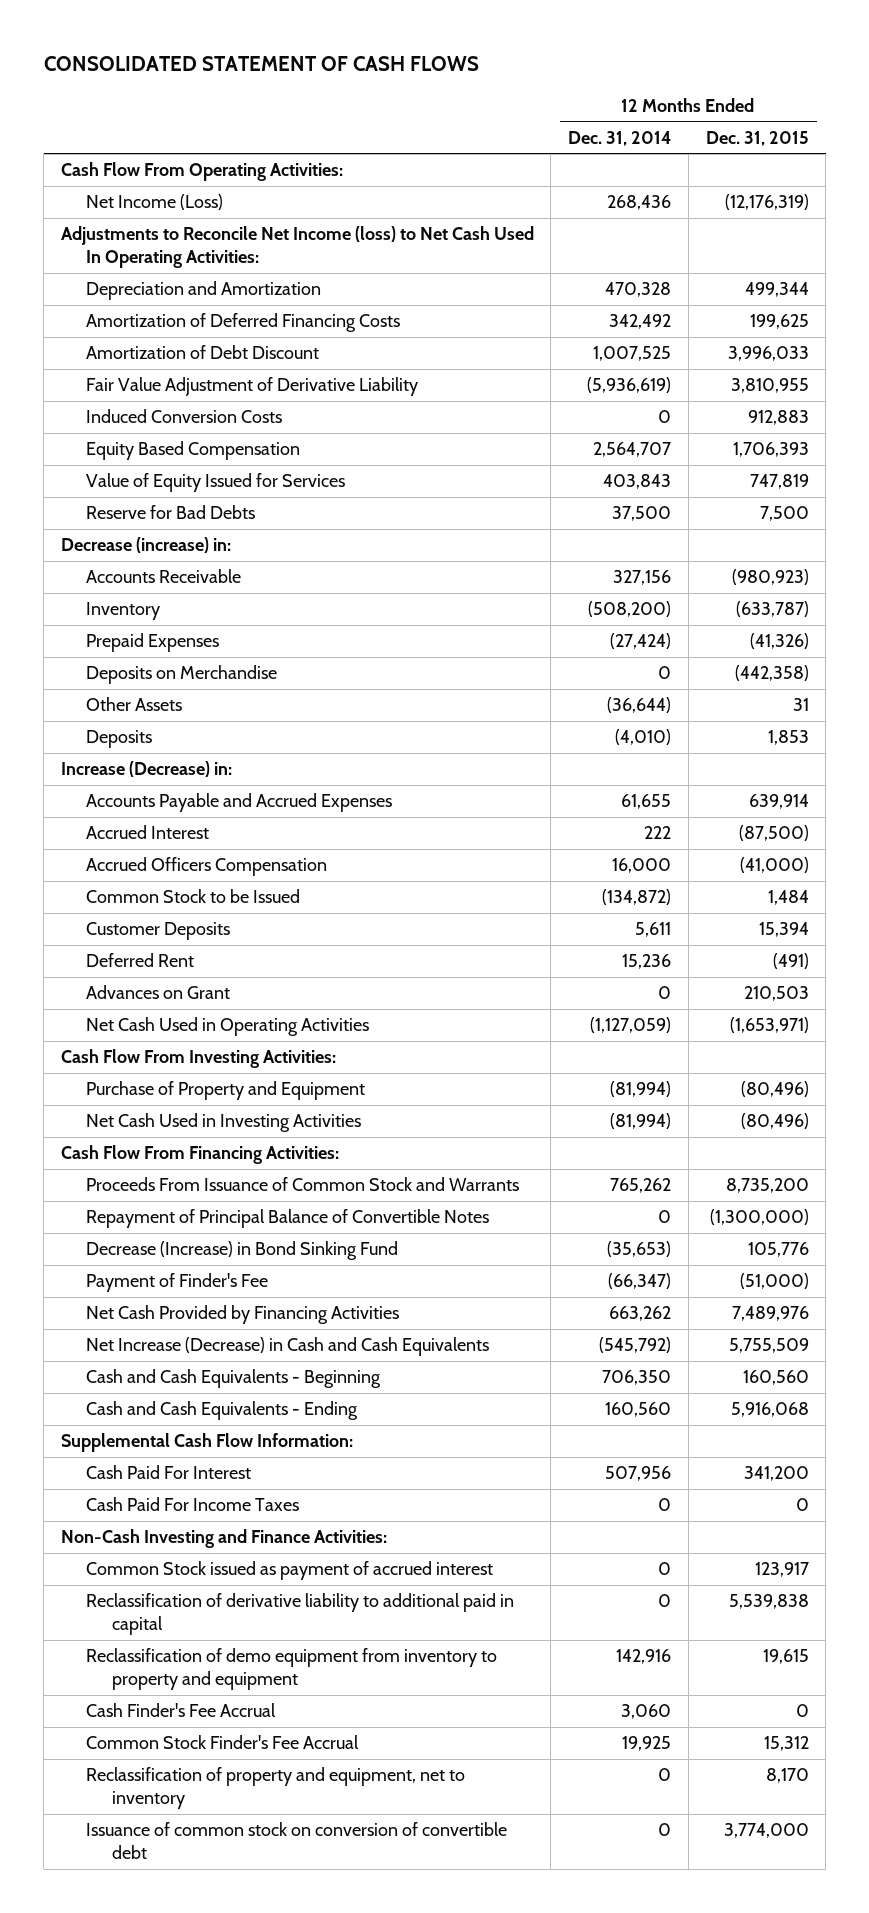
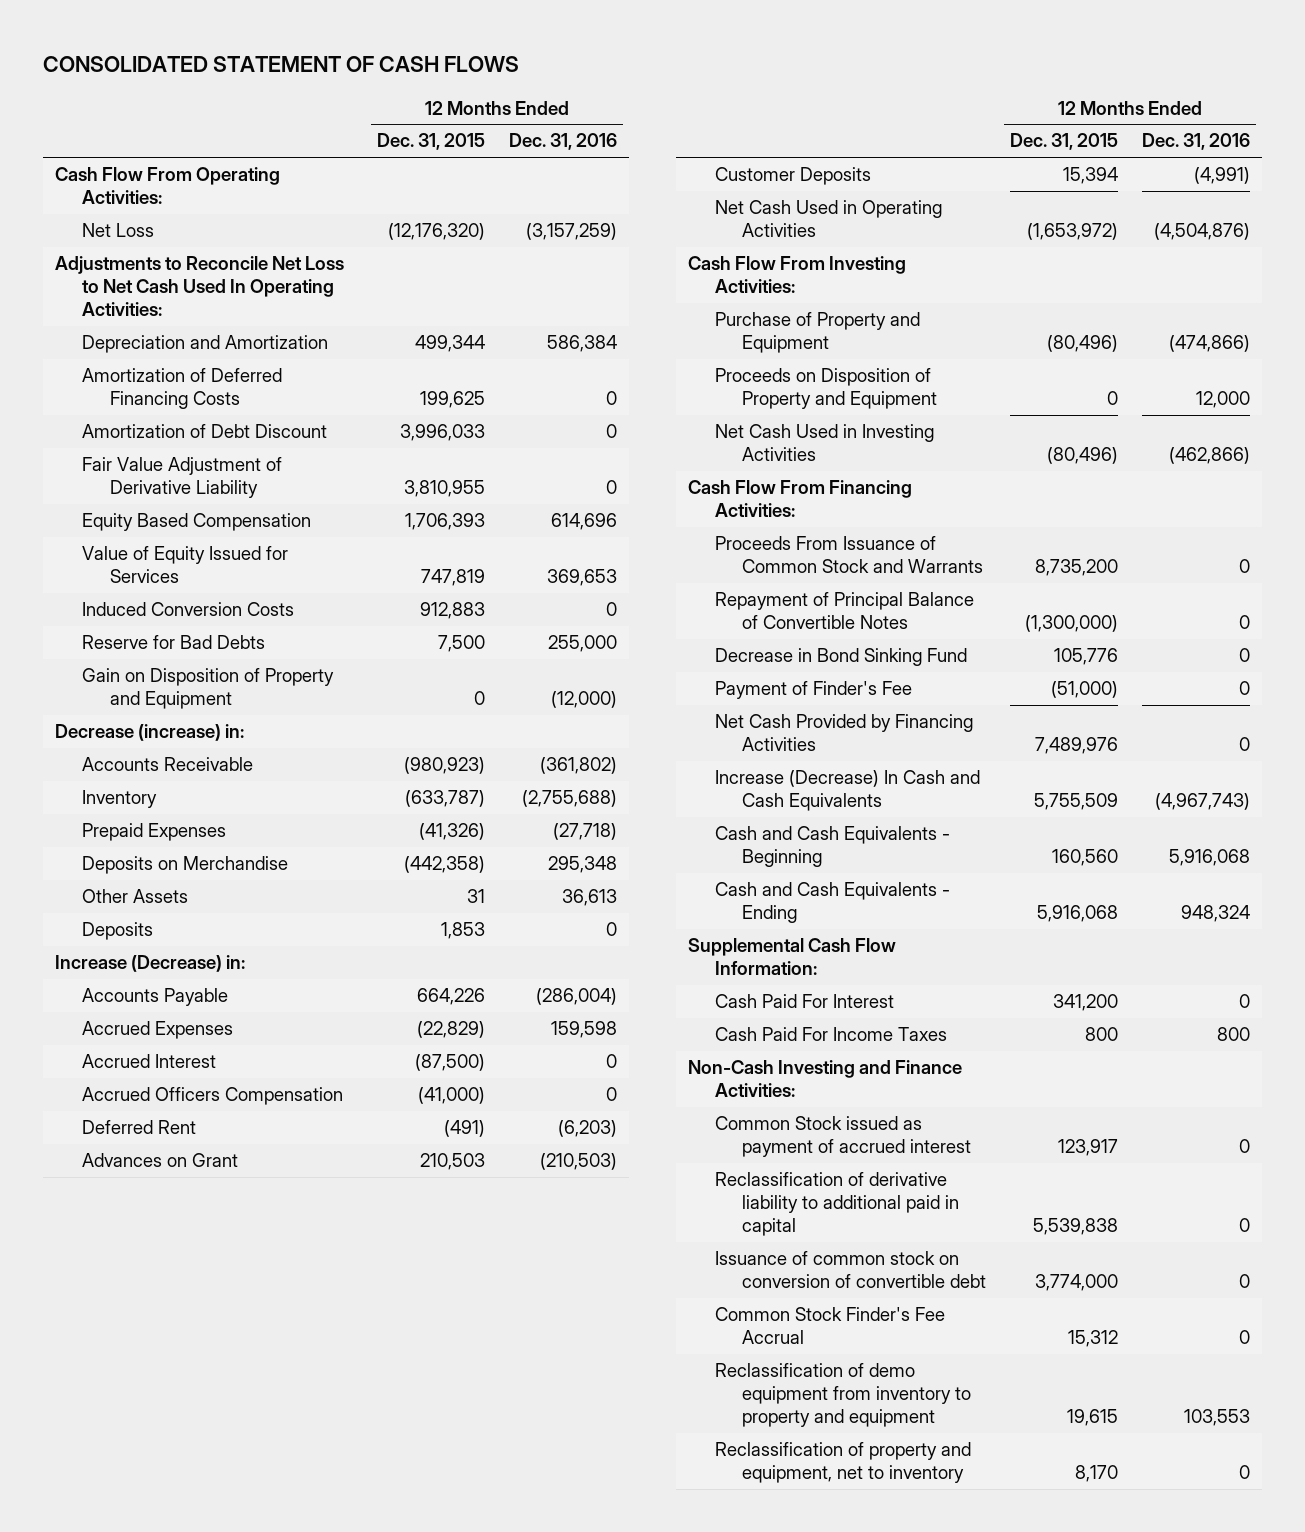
[568,130,672,146] Dec. 31, 2014 -> none
none -> [509,133,618,151] Dec. 31, 2016
[86,194,224,211] Net Income (Loss) -> [82,223,155,238] Net Loss
[724,194,809,211] (12,176,319) -> [388,223,486,241] (12,176,320)
[60,226,534,269] Adjustments to Reconcile Net Income (loss) to Net Cash Used In Operating Activities: -> [55,256,345,317] Adjustments to Reconcile Net Loss to Net Cash Used In Operating Activities:
[86,409,283,424] Induced Conversion Costs -> [82,602,295,617] Induced Conversion Costs
none -> [82,668,335,710] Gain on Disposition of Property and Equipment
[86,793,393,813] Accounts Payable and Accrued Expenses -> none
none -> [82,988,229,1007] Accounts Payable
none -> [82,1021,234,1040] Accrued Expenses
[86,889,301,904] Common Stock to be Issued -> none
[86,922,231,941] Customer Deposits -> [714,167,871,186] Customer Deposits
[729,1017,809,1034] (1,653,971) -> [1026,223,1118,241] (1,653,972)
none -> [714,368,938,410] Proceeds on Disposition of Property and Equipment
[86,1241,399,1261] Decrease (Increase) in Bond Sinking Fund -> [714,648,967,667] Decrease in Bond Sinking Fund
[86,1337,490,1357] Net Increase (Decrease) in Cash and Cash Equivalents -> [714,770,980,812] Increase (Decrease) In Cash and Cash Equivalents
[795,1498,809,1512] 0 -> [1084,1027,1118,1042] 800
[86,1703,277,1718] Cash Finder's Fee Accrual -> none
[86,1822,508,1860] Issuance of common stock on conversion of convertible debt -> [714,1251,987,1289] Issuance of common stock on conversion of convertible debt
[86,1648,498,1691] Reclassification of demo equipment from inventory to property and equipment -> [714,1363,972,1428] Reclassification of demo equipment from inventory to property and equipment

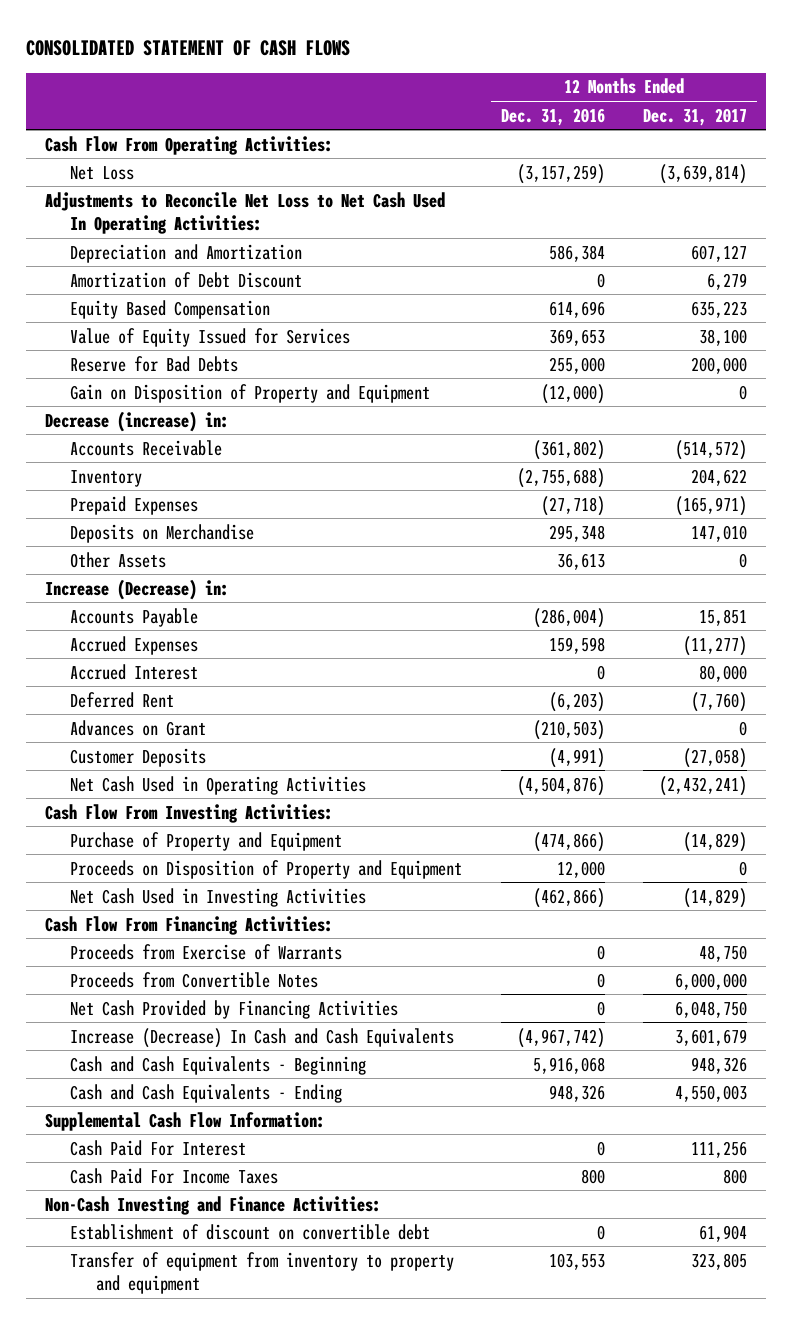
[377,133,486,151] Dec. 31, 2015 -> none
none -> [642,107,747,126] Dec. 31, 2017
[82,368,283,410] Amortization of Deferred Financing Costs -> none
[82,457,283,499] Fair Value Adjustment of Derivative Liability -> none
[82,602,295,617] Induced Conversion Costs -> none
[82,922,154,941] Deposits -> none
[82,1087,344,1106] Accrued Officers Compensation -> none
[714,536,984,574] Proceeds From Issuance of Common Stock and Warrants -> none
[714,592,974,630] Repayment of Principal Balance of Convertible Notes -> none
[714,648,967,667] Decrease in Bond Sinking Fund -> none
[714,681,912,700] Payment of Finder's Fee -> none
none -> [70,943,343,960] Proceeds from Exercise of Warrants
none -> [70,971,319,988] Proceeds from Convertible Notes
[1154,793,1250,811] (4,967,743) -> [516,1027,605,1048] (4,967,742)
[1180,905,1250,923] 948,324 -> [548,1084,605,1102] 948,326
[714,1116,972,1158] Common Stock issued as payment of accrued interest -> none
[714,1172,960,1237] Reclassification of derivative liability to additional paid in capital -> none
[714,1251,987,1289] Issuance of common stock on conversion of convertible debt -> none
[714,1307,945,1345] Common Stock Finder's Fee Accrual -> none
[714,1442,971,1484] Reclassification of property and equipment, net to inventory -> none
none -> [70,1223,431,1240] Establishment of discount on convertible debt
[714,1363,972,1428] Reclassification of demo equipment from inventory to property and equipment -> [70,1251,455,1294] Transfer of equipment from inventory to property and equipment

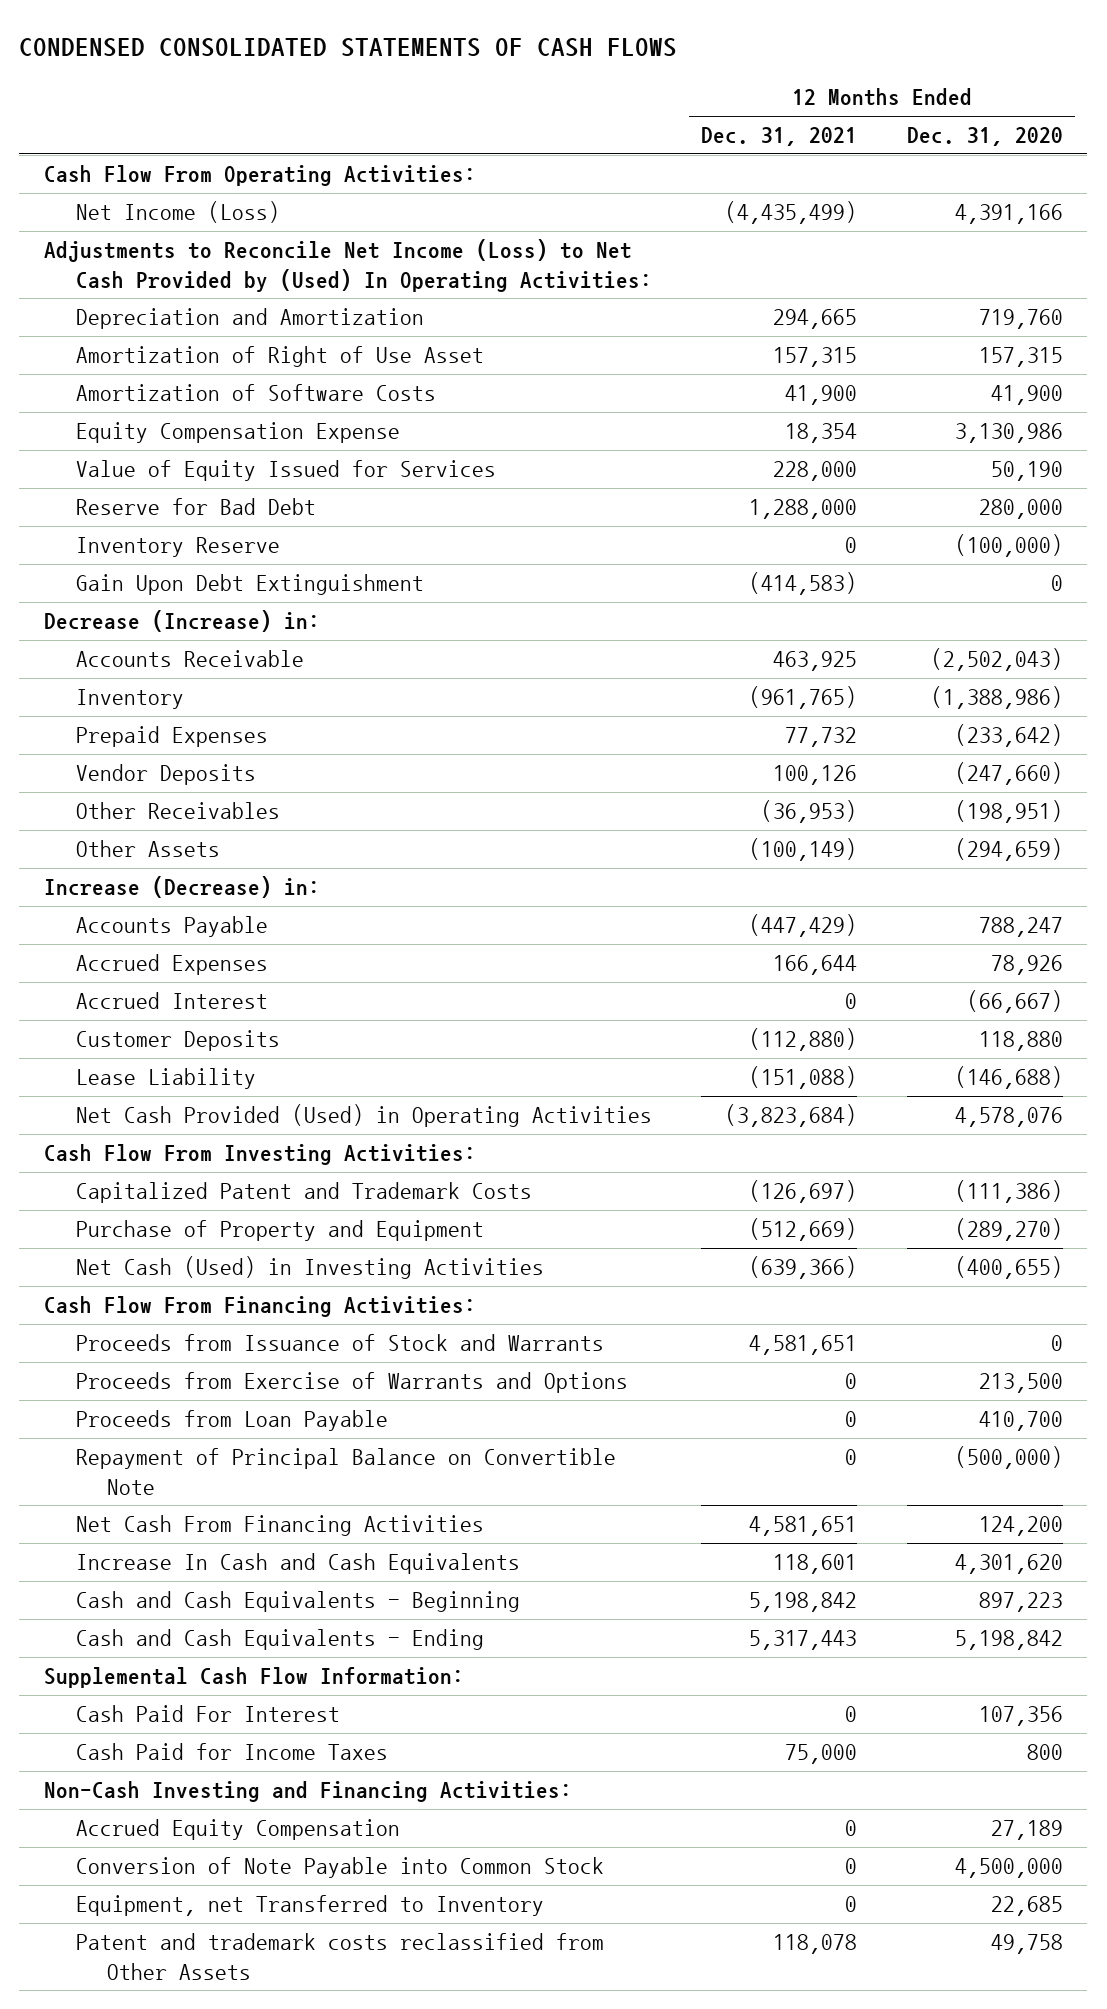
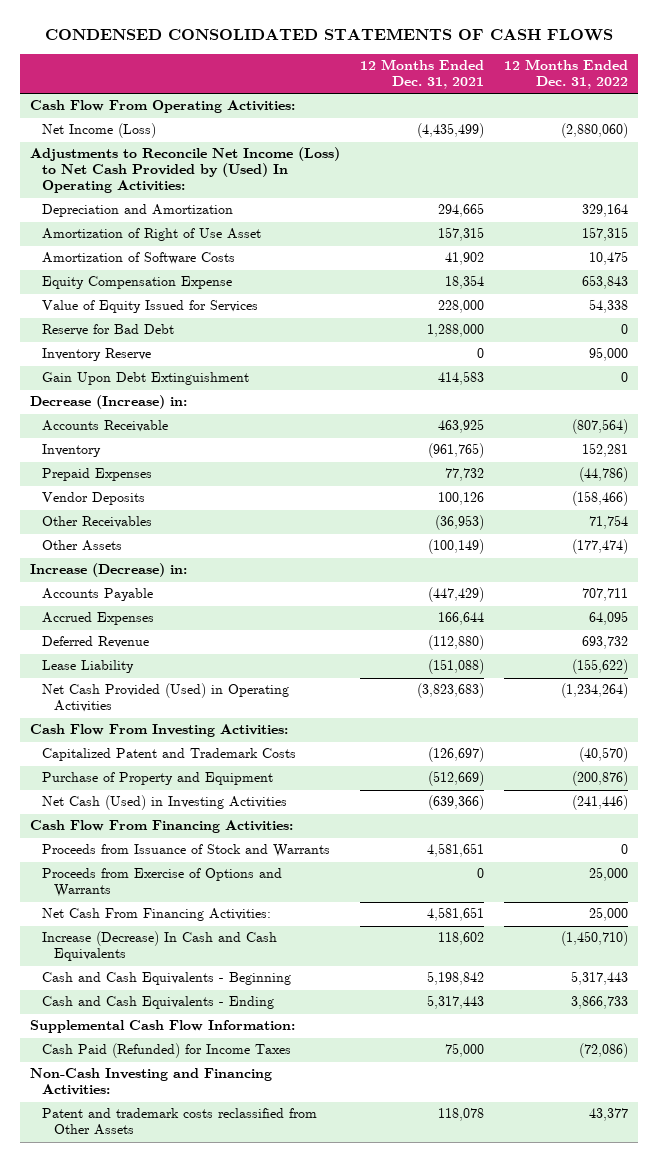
[906,127,1063,147] Dec. 31, 2020 -> none
none -> [504,59,629,90] 12 Months Ended Dec. 31, 2022
[785,385,858,406] 41,900 -> [444,252,484,266] 41,902
[749,572,858,596] (414,583) -> [437,371,484,386] 414,583
[75,992,268,1010] Accrued Interest -> none
[75,1030,280,1052] Customer Deposits -> [41,636,149,649] Deferred Revenue
[725,1104,858,1128] (3,823,684) -> [416,683,484,699] (3,823,683)
[75,1410,388,1432] Proceeds from Loan Payable -> none
[75,1448,616,1495] Repayment of Principal Balance on Convertible Note -> none
[75,1372,628,1394] Proceeds from Exercise of Warrants and Options -> [41,868,282,898] Proceeds from Exercise of Options and Warrants
[75,1515,484,1537] Net Cash From Financing Activities -> [41,908,271,922] Net Cash From Financing Activities:
[75,1553,520,1575] Increase In Cash and Cash Equivalents -> [41,931,277,962] Increase (Decrease) In Cash and Cash Equivalents
[773,1554,858,1575] 118,601 -> [437,932,484,946] 118,602
[75,1705,340,1723] Cash Paid For Interest -> none
[75,1743,388,1761] Cash Paid for Income Taxes -> [41,1043,291,1059] Cash Paid (Refunded) for Income Taxes
[75,1819,400,1841] Accrued Equity Compensation -> none
[75,1857,604,1879] Conversion of Note Payable into Common Stock -> none
[75,1895,544,1917] Equipment, net Transferred to Inventory -> none

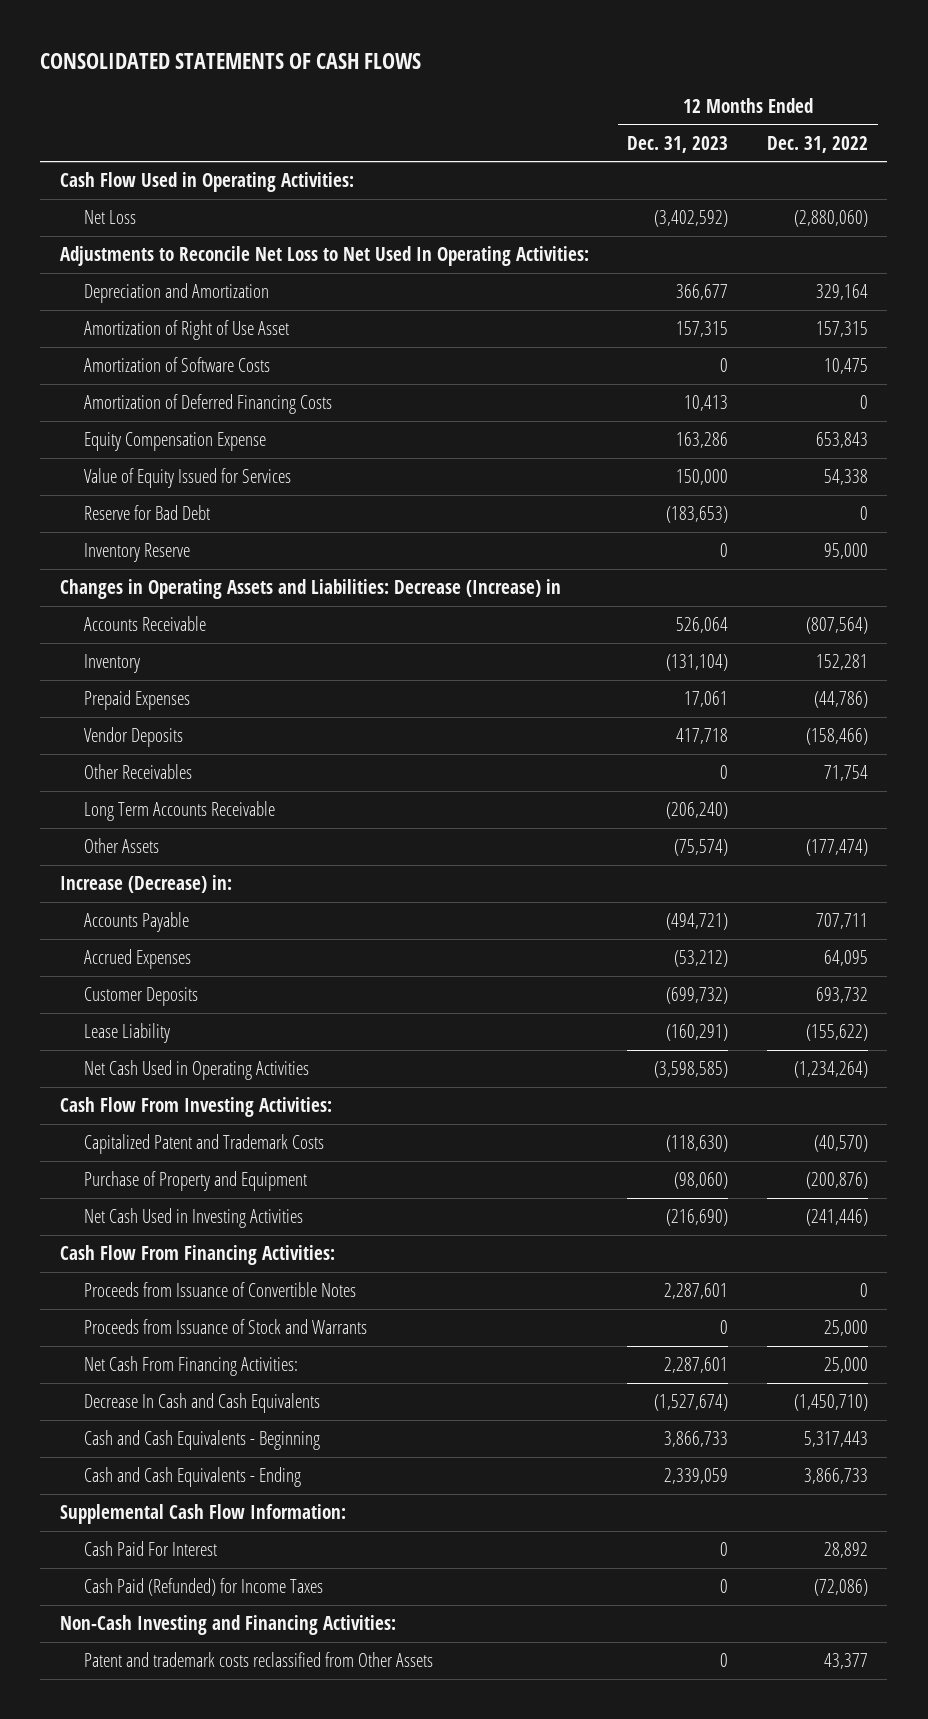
[44,28,613,42] CONDENSED CONSOLIDATED STATEMENTS OF CASH FLOWS -> [40,53,422,70] CONSOLIDATED STATEMENTS OF CASH FLOWS
[359,59,484,90] 12 Months Ended Dec. 31, 2021 -> none
none -> [627,135,729,153] Dec. 31, 2023
[29,100,295,114] Cash Flow From Operating Activities: -> [59,172,354,193] Cash Flow Used in Operating Activities:
[41,123,156,139] Net Income (Loss) -> [84,210,137,225] Net Loss
[29,147,340,194] Adjustments to Reconcile Net Income (Loss) to Net Cash Provided by (Used) In Operating Activities: -> [59,246,589,267] Adjustments to Reconcile Net Loss to Net Used In Operating Activities:
none -> [84,394,333,415] Amortization of Deferred Financing Costs
[41,372,249,386] Gain Upon Debt Extinguishment -> none
[29,395,187,410] Decrease (Increase) in: -> none
none -> [59,579,561,600] Changes in Operating Assets and Liabilities: Decrease (Increase) in
none -> [84,801,276,822] Long Term Accounts Receivable
[41,636,149,649] Deferred Revenue -> [84,987,199,1007] Customer Deposits
[41,683,289,713] Net Cash Provided (Used) in Operating Activities -> [84,1060,310,1081] Net Cash Used in Operating Activities
[41,795,287,811] Net Cash (Used) in Investing Activities -> [84,1208,304,1229] Net Cash Used in Investing Activities
[41,868,282,898] Proceeds from Exercise of Options and Warrants -> none
none -> [84,1282,357,1298] Proceeds from Issuance of Convertible Notes
[621,844,629,855] 0 -> [824,1320,869,1337] 25,000
[41,931,277,962] Increase (Decrease) In Cash and Cash Equivalents -> [84,1393,321,1414] Decrease In Cash and Cash Equivalents
none -> [84,1541,218,1557] Cash Paid For Interest

